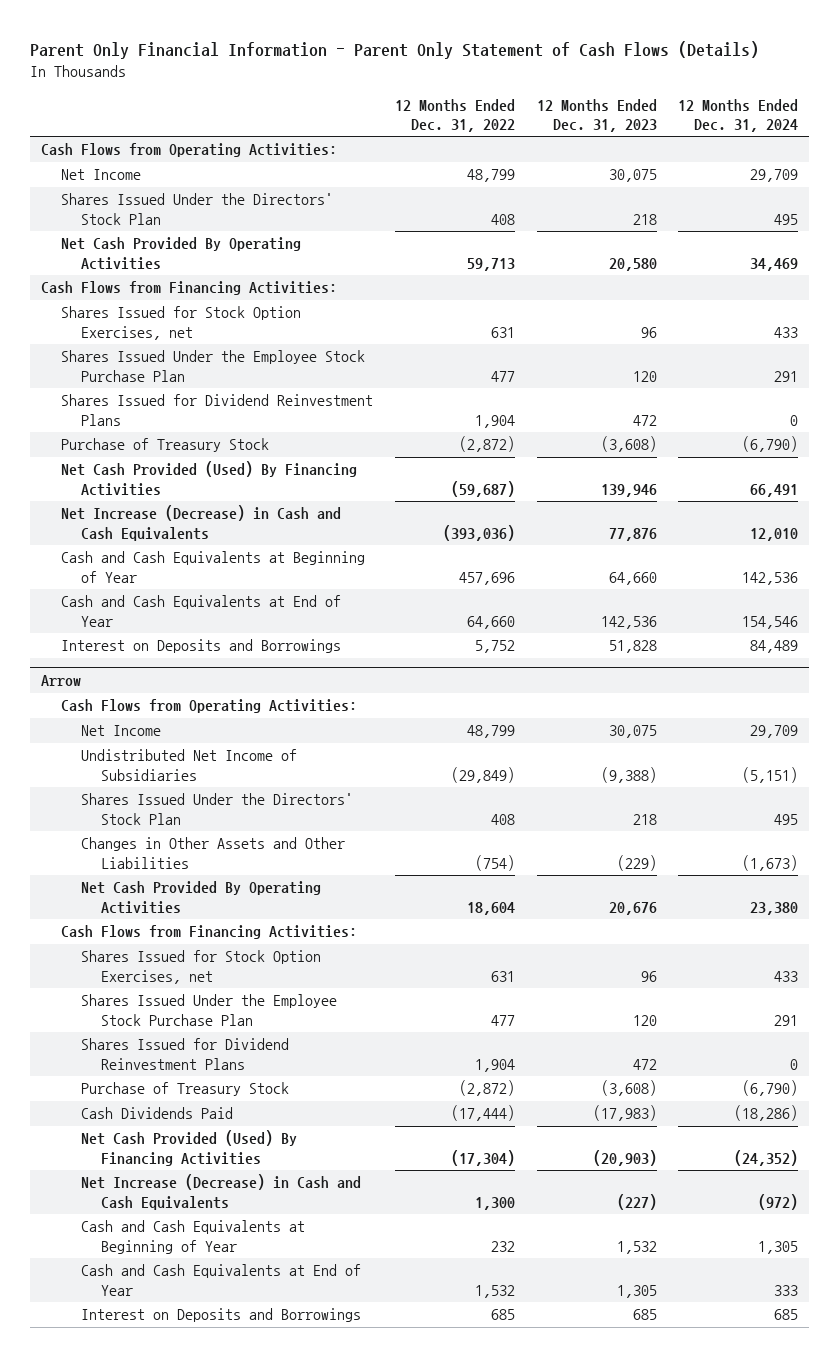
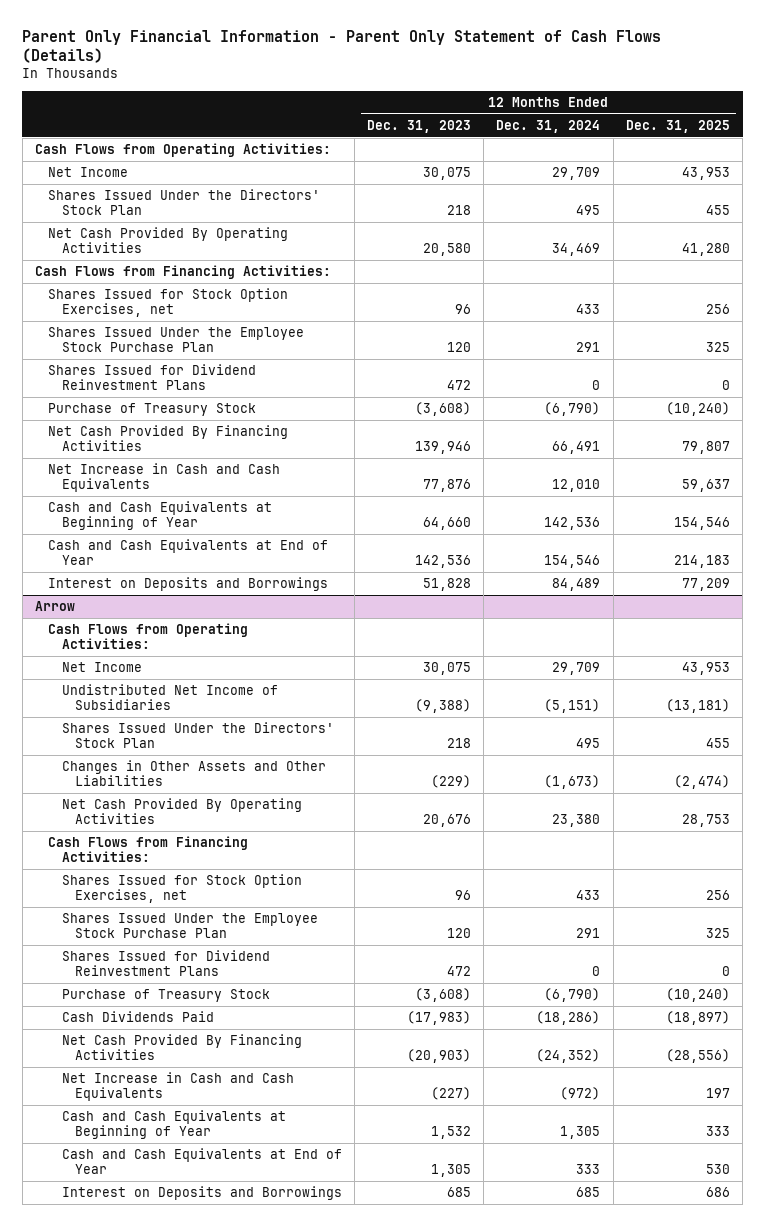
[394,98,515,132] 12 Months Ended Dec. 31, 2022 -> none
none -> [625,119,730,133] Dec. 31, 2025
[61,461,358,496] Net Cash Provided (Used) By Financing Activities -> [48,425,289,452] Net Cash Provided By Financing Activities
[61,505,342,541] Net Increase (Decrease) in Cash and Cash Equivalents -> [48,463,281,493] Net Increase in Cash and Cash Equivalents
[81,1130,298,1166] Net Cash Provided (Used) By Financing Activities -> [61,1034,302,1061] Net Cash Provided By Financing Activities
[81,1174,362,1210] Net Increase (Decrease) in Cash and Cash Equivalents -> [61,1072,294,1102] Net Increase in Cash and Cash Equivalents

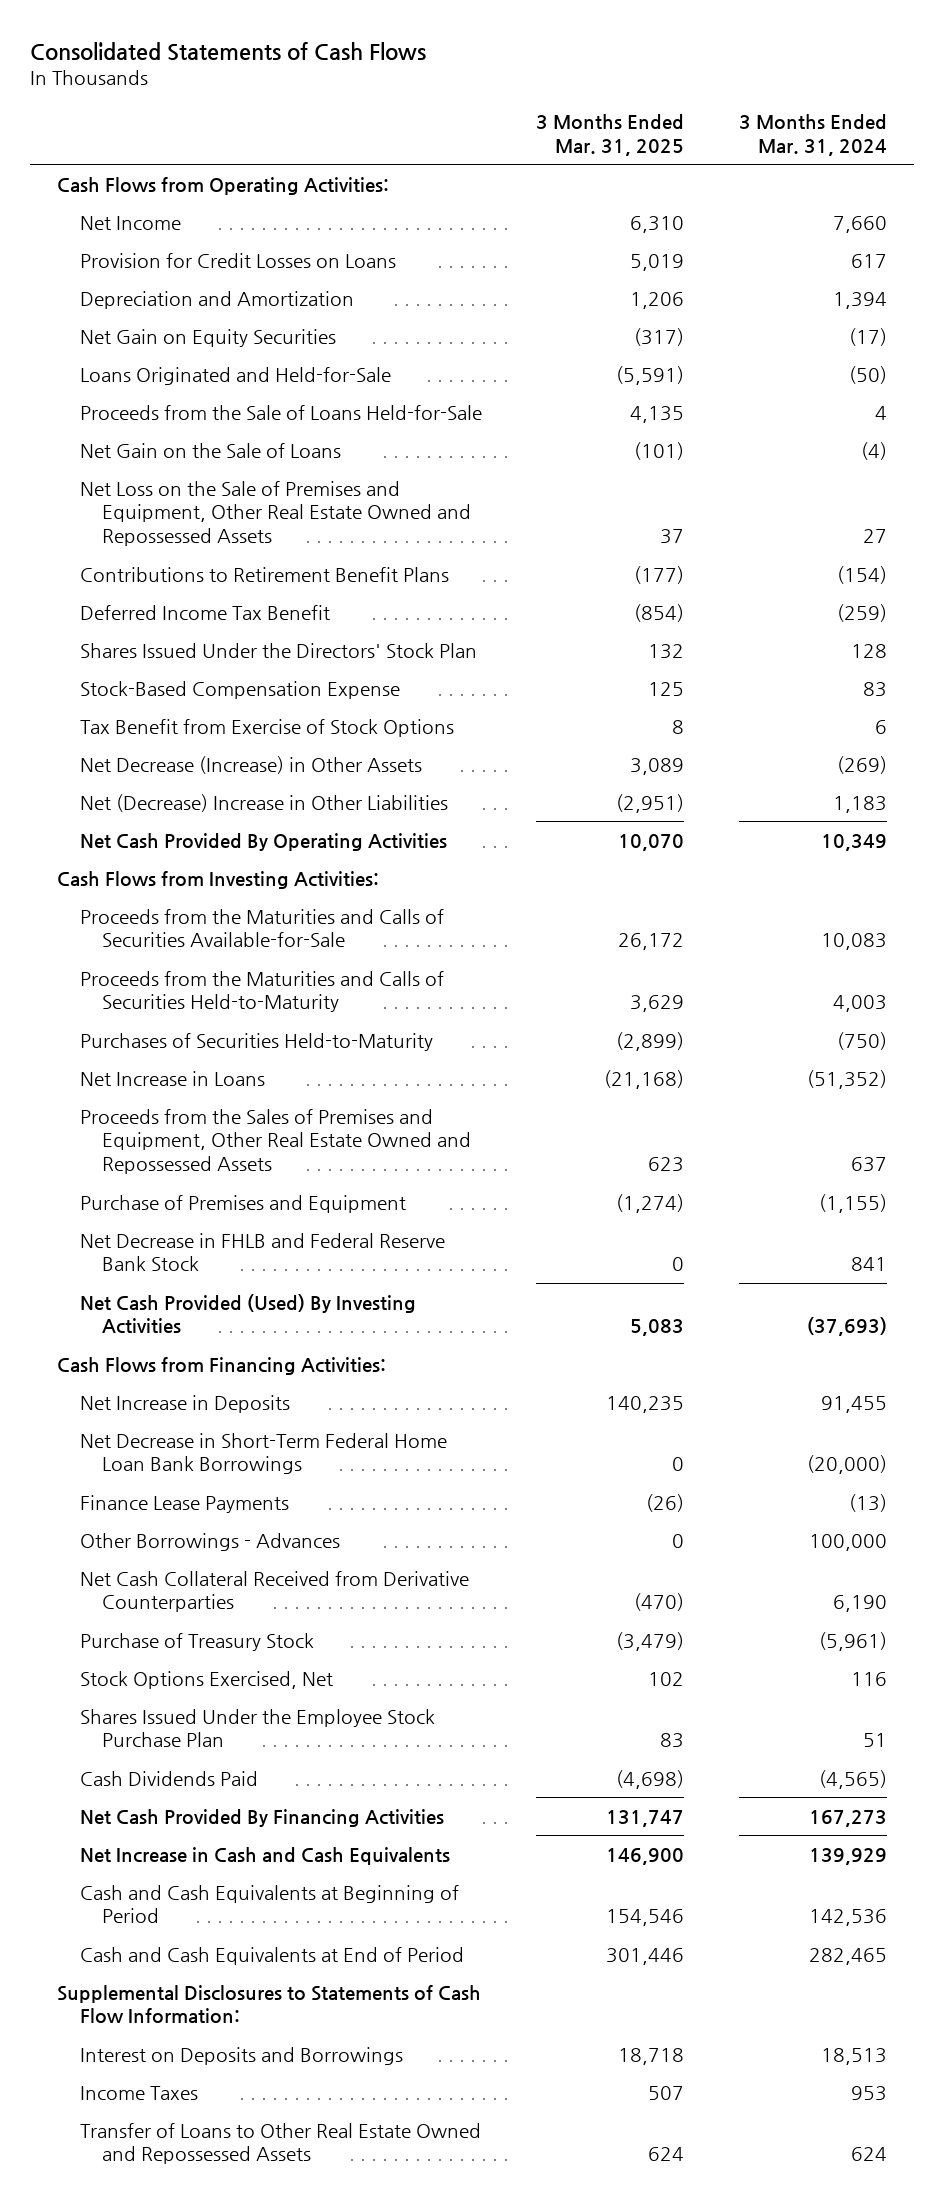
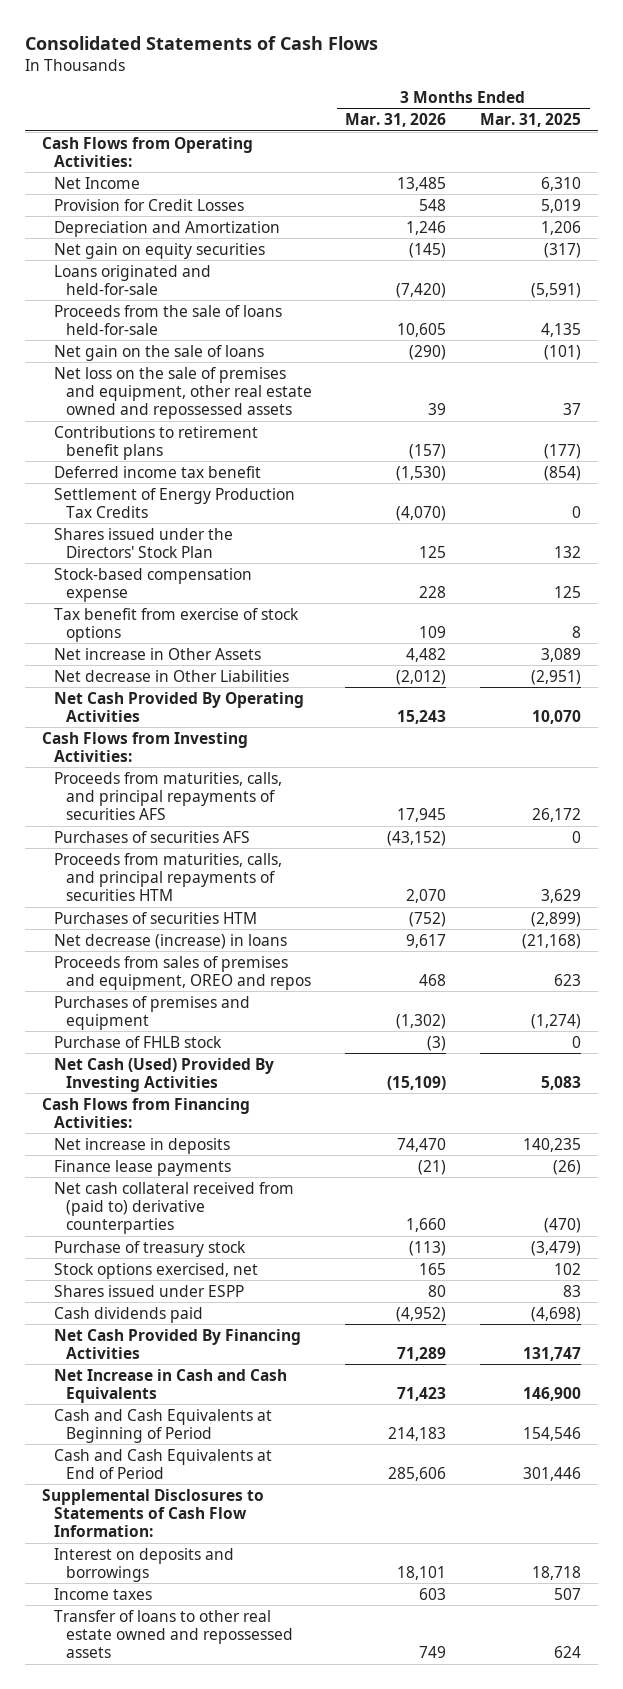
[738,114,887,156] 3 Months Ended Mar. 31, 2024 -> none
none -> [345,113,447,128] Mar. 31, 2026
[79,252,396,268] Provision for Credit Losses on Loans -> [53,198,244,211] Provision for Credit Losses
[79,328,336,347] Net Gain on Equity Securities -> [53,242,265,259] Net gain on equity securities
[79,366,391,385] Loans Originated and Held-for-Sale -> [53,264,211,295] Loans originated and held-for-sale
[79,404,482,420] Proceeds from the Sale of Loans Held-for-Sale -> [53,304,282,335] Proceeds from the sale of loans held-for-sale
[79,442,341,458] Net Gain on the Sale of Loans -> [53,344,264,361] Net gain on the sale of loans
[79,480,471,547] Net Loss on the Sale of Premises and Equipment, Other Real Estate Owned and Repossessed Assets -> [53,366,312,420] Net loss on the sale of premises and equipment, other real estate owned and repossessed assets
[79,566,449,582] Contributions to Retirement Benefit Plans -> [53,425,258,460] Contributions to retirement benefit plans
[79,604,330,620] Deferred Income Tax Benefit -> [53,465,261,478] Deferred income tax benefit
none -> [53,487,295,518] Settlement of Energy Production Tax Credits
[79,642,477,658] Shares Issued Under the Directors' Stock Plan -> [53,527,233,558] Shares issued under the Directors' Stock Plan
[79,680,400,699] Stock-Based Compensation Expense -> [53,567,252,602] Stock-based compensation expense
[79,718,454,737] Tax Benefit from Exercise of Stock Options -> [53,607,299,642] Tax benefit from exercise of stock options
[79,755,422,774] Net Decrease (Increase) in Other Assets -> [53,647,261,660] Net increase in Other Assets
[79,793,448,812] Net (Decrease) Increase in Other Liabilities -> [53,669,289,682] Net decrease in Other Liabilities
[79,908,444,948] Proceeds from the Maturities and Calls of Securities Available-for-Sale -> [53,771,282,821] Proceeds from maturities, calls, and principal repayments of securities AFS
none -> [53,830,250,843] Purchases of securities AFS
[79,970,444,1013] Proceeds from the Maturities and Calls of Securities Held-to-Maturity -> [53,852,282,902] Proceeds from maturities, calls, and principal repayments of securities HTM
[79,1032,433,1051] Purchases of Securities Held-to-Maturity -> [53,911,257,924] Purchases of securities HTM
[79,1070,265,1086] Net Increase in Loans -> [53,933,287,949] Net decrease (increase) in loans
[79,1108,471,1175] Proceeds from the Sales of Premises and Equipment, Other Real Estate Owned and Repossessed Assets -> [53,955,311,990] Proceeds from sales of premises and equipment, OREO and repos
[79,1194,406,1213] Purchase of Premises and Equipment -> [53,995,250,1030] Purchases of premises and equipment
[79,1232,445,1272] Net Decrease in FHLB and Federal Reserve Bank Stock -> [53,1035,222,1048] Purchase of FHLB stock
[79,1293,416,1335] Net Cash Provided (Used) By Investing Activities -> [53,1057,274,1092] Net Cash (Used) Provided By Investing Activities
[79,1432,447,1475] Net Decrease in Short-Term Federal Home Loan Bank Borrowings -> none
[79,1532,340,1551] Other Borrowings - Advances -> none
[79,1394,290,1413] Net Increase in Deposits -> [53,1137,230,1154] Net increase in deposits
[79,1494,289,1513] Finance Lease Payments -> [53,1159,231,1176] Finance lease payments
[79,1570,469,1613] Net Cash Collateral Received from Derivative Counterparties -> [53,1181,294,1235] Net cash collateral received from (paid to) derivative counterparties
[79,1632,314,1651] Purchase of Treasury Stock -> [53,1240,246,1257] Purchase of treasury stock
[79,1670,333,1689] Stock Options Exercised, Net -> [53,1262,258,1279] Stock options exercised, net
[79,1708,435,1748] Shares Issued Under the Employee Stock Purchase Plan -> [53,1284,244,1297] Shares issued under ESPP
[79,1770,258,1786] Cash Dividends Paid -> [53,1306,203,1323] Cash dividends paid
[79,2046,403,2065] Interest on Deposits and Borrowings -> [53,1547,234,1582] Interest on deposits and borrowings
[79,2085,198,2100] Income Taxes -> [53,1587,152,1600] Income taxes
[79,2122,481,2165] Transfer of Loans to Other Real Estate Owned and Repossessed Assets -> [53,1609,293,1659] Transfer of loans to other real estate owned and repossessed assets

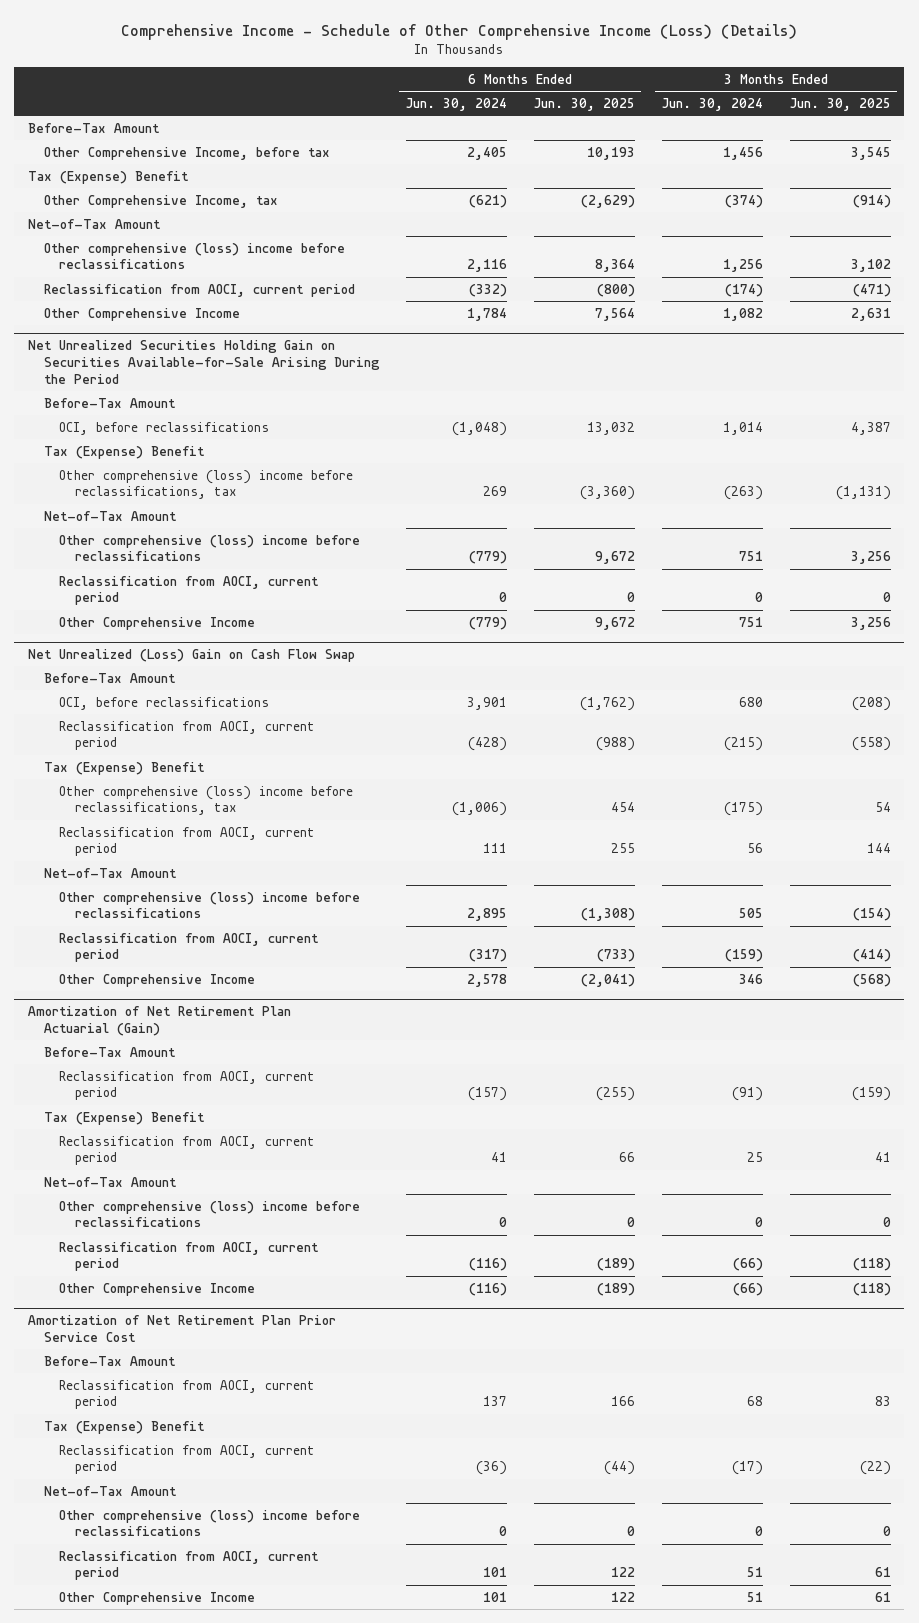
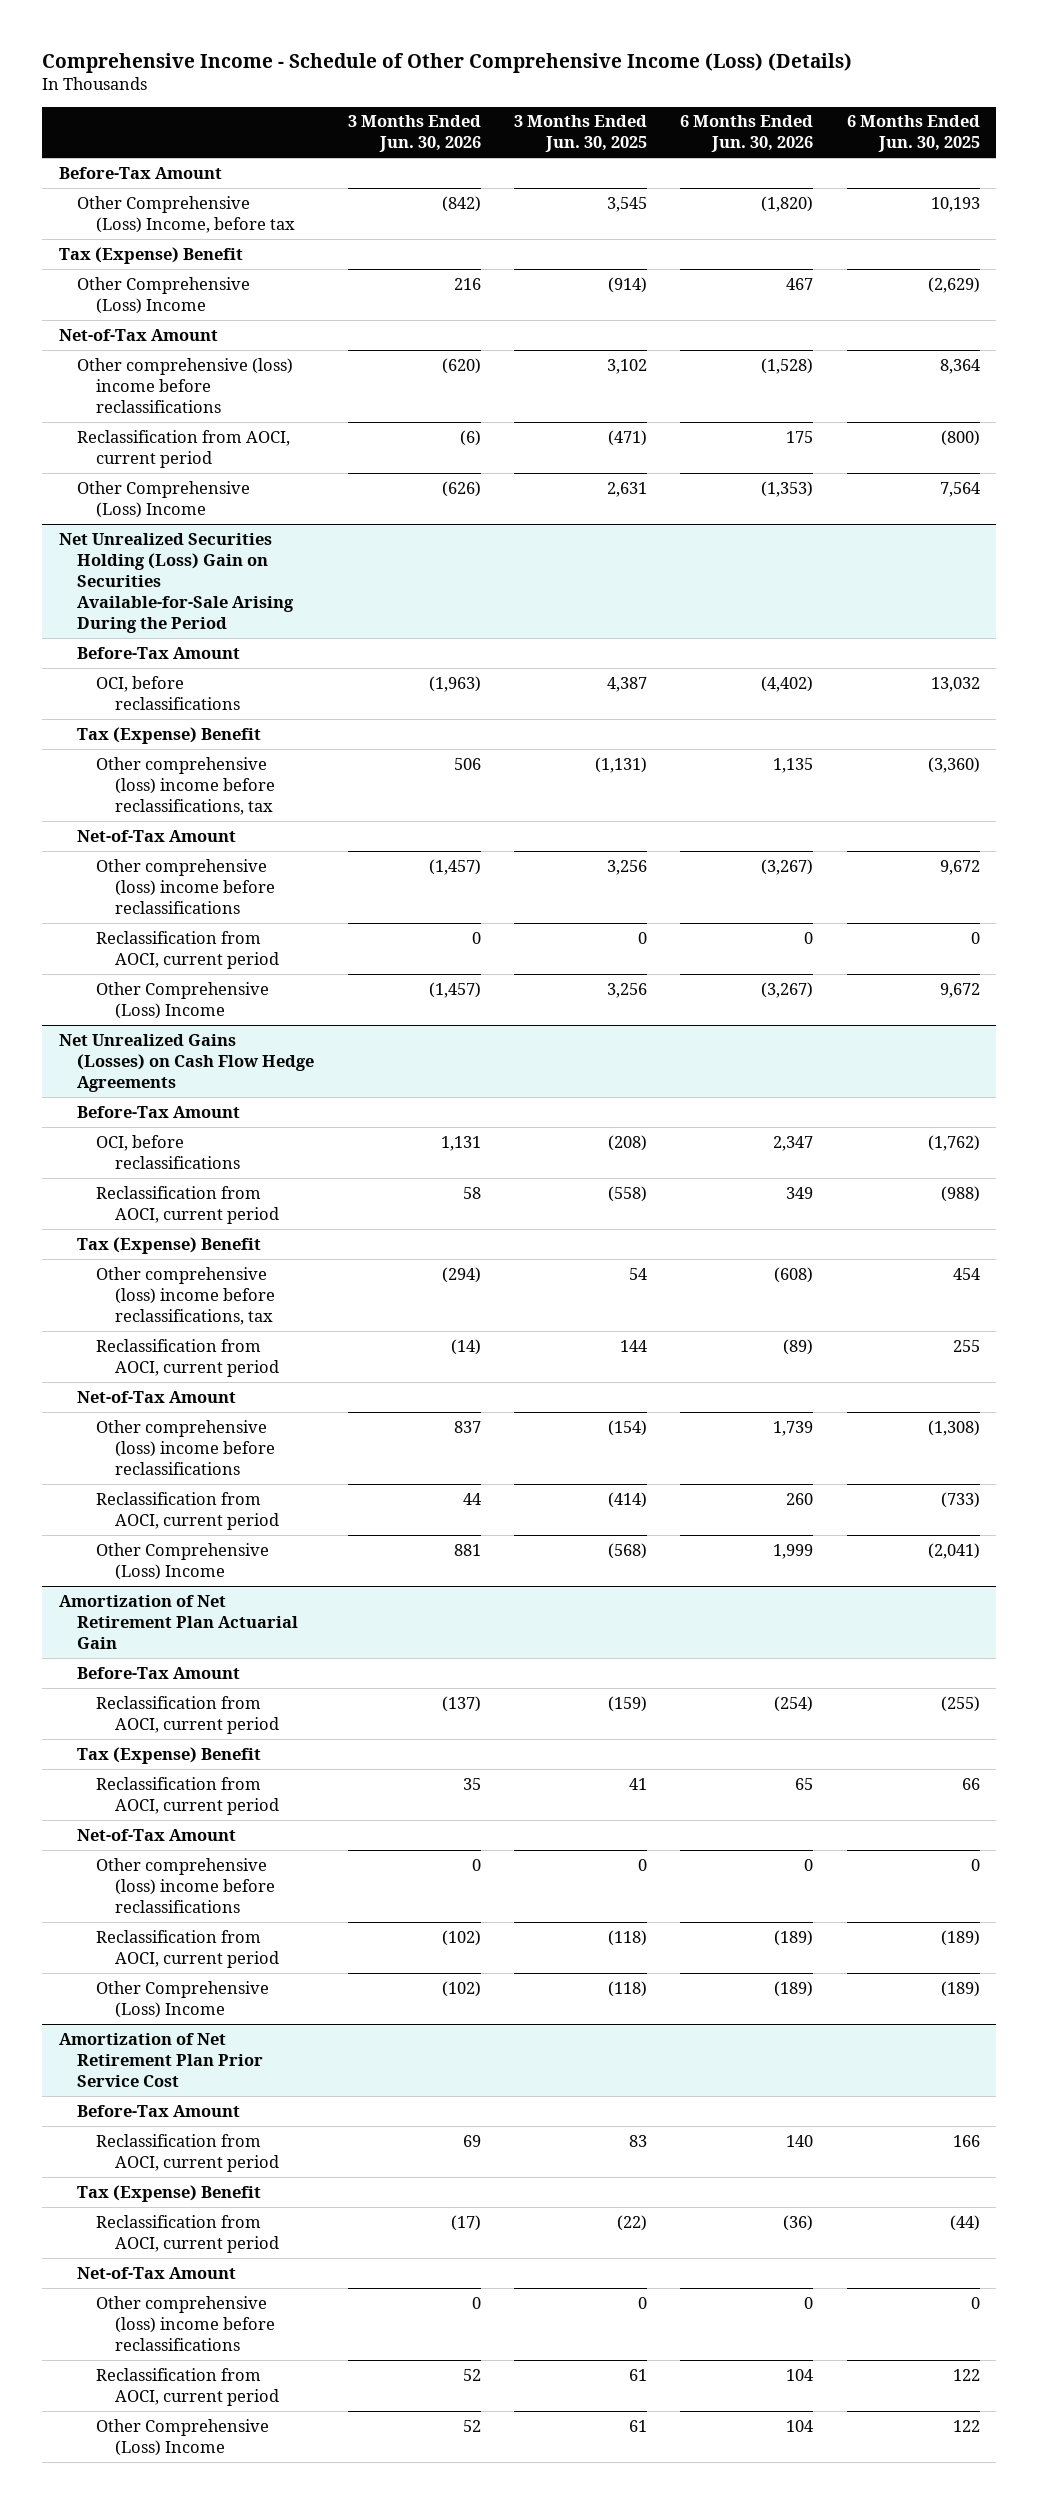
[405,97,507,111] Jun. 30, 2024 -> none
[661,97,763,111] Jun. 30, 2024 -> none
none -> [347,115,481,153] 3 Months Ended Jun. 30, 2026
none -> [680,115,814,153] 6 Months Ended Jun. 30, 2026
[43,146,330,160] Other Comprehensive Income, before tax -> [77,195,296,233] Other Comprehensive (Loss) Income, before tax
[43,194,278,208] Other Comprehensive Income, tax -> [77,276,251,314] Other Comprehensive (Loss) Income
[43,307,240,321] Other Comprehensive Income -> [77,480,251,518] Other Comprehensive (Loss) Income
[27,340,380,384] Net Unrealized Securities Holding Gain on Securities Available-for-Sale Arising During the Period -> [58,532,295,633] Net Unrealized Securities Holding (Loss) Gain on Securities Available-for-Sale Arising During the Period
[59,616,256,630] Other Comprehensive Income -> [96,981,270,1019] Other Comprehensive (Loss) Income
[27,649,355,663] Net Unrealized (Loss) Gain on Cash Flow Swap -> [58,1033,315,1092] Net Unrealized Gains (Losses) on Cash Flow Hedge Agreements
[59,973,256,987] Other Comprehensive Income -> [96,1542,270,1580] Other Comprehensive (Loss) Income
[27,1006,291,1036] Amortization of Net Retirement Plan Actuarial (Gain) -> [58,1594,299,1649] Amortization of Net Retirement Plan Actuarial Gain
[59,1282,256,1296] Other Comprehensive Income -> [96,1980,270,2018] Other Comprehensive (Loss) Income
[59,1591,256,1605] Other Comprehensive Income -> [96,2418,270,2456] Other Comprehensive (Loss) Income

